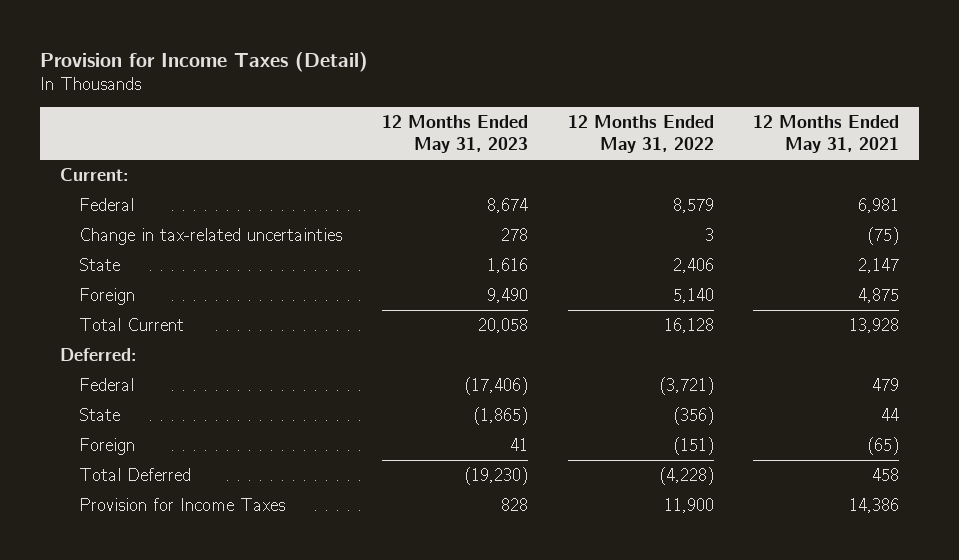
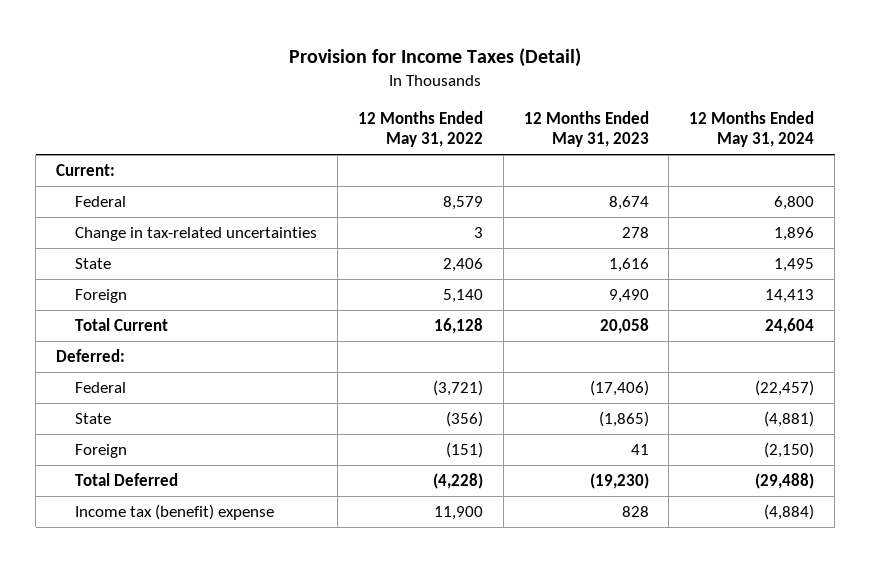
[753,114,900,154] 12 Months Ended May 31, 2021 -> none
none -> [689,110,815,148] 12 Months Ended May 31, 2024
[79,497,286,511] Provision for Income Taxes -> [74,504,274,521] Income tax (benefit) expense

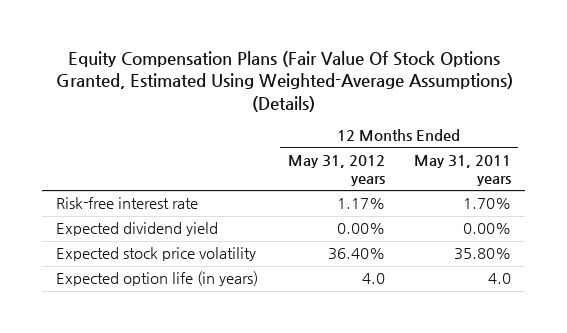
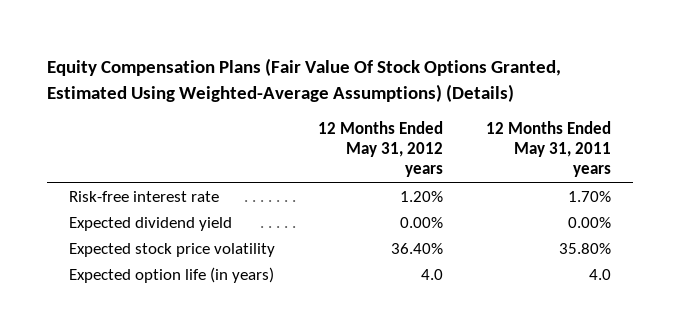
[336,198,385,210] 1.17% -> [399,190,443,202] 1.20%

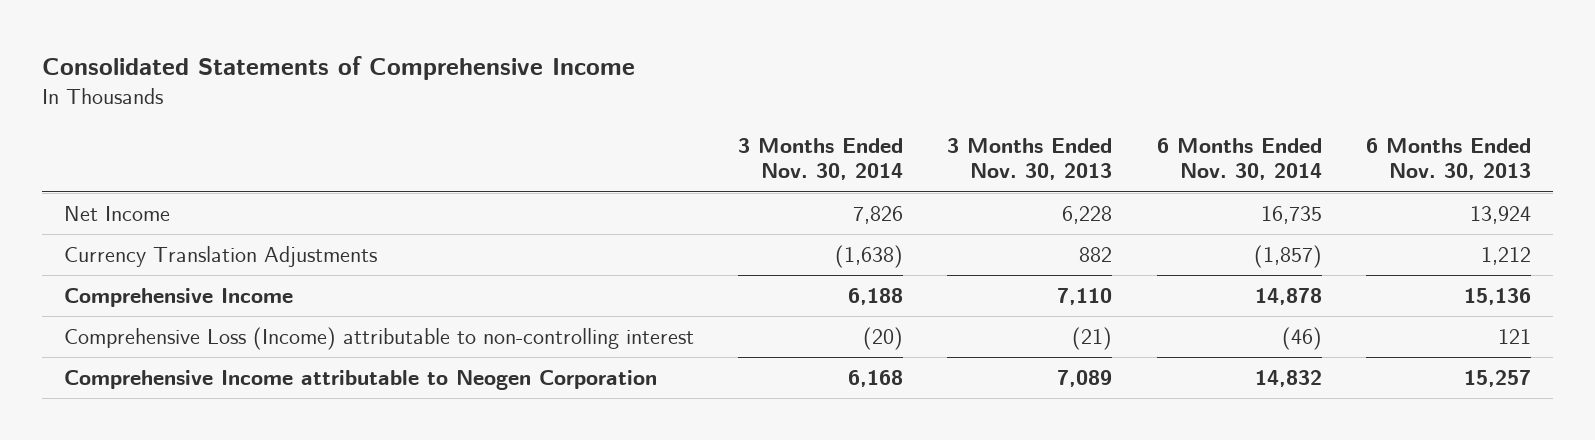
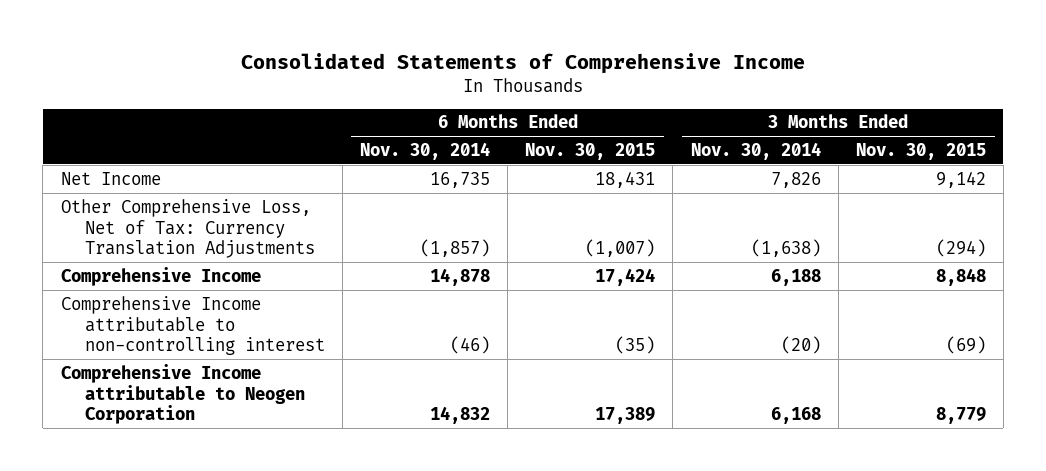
[947,138,1113,181] 3 Months Ended Nov. 30, 2013 -> none
[1365,138,1531,181] 6 Months Ended Nov. 30, 2013 -> none
none -> [525,142,656,160] Nov. 30, 2015
none -> [855,142,986,160] Nov. 30, 2015
[64,246,378,268] Currency Translation Adjustments -> [60,198,315,259] Other Comprehensive Loss, Net of Tax: Currency Translation Adjustments
[64,327,695,351] Comprehensive Loss (Income) attributable to non-controlling interest -> [60,295,325,356] Comprehensive Income attributable to non-controlling interest

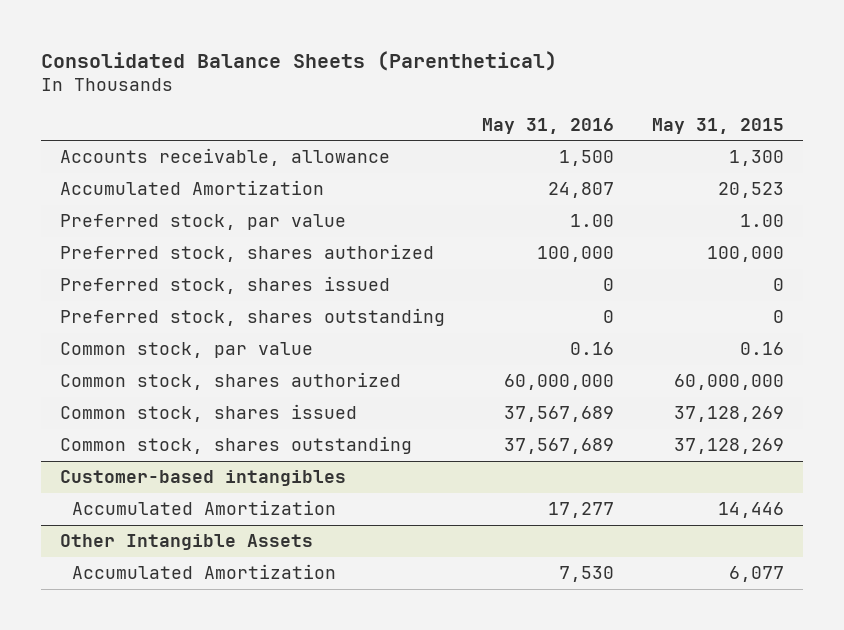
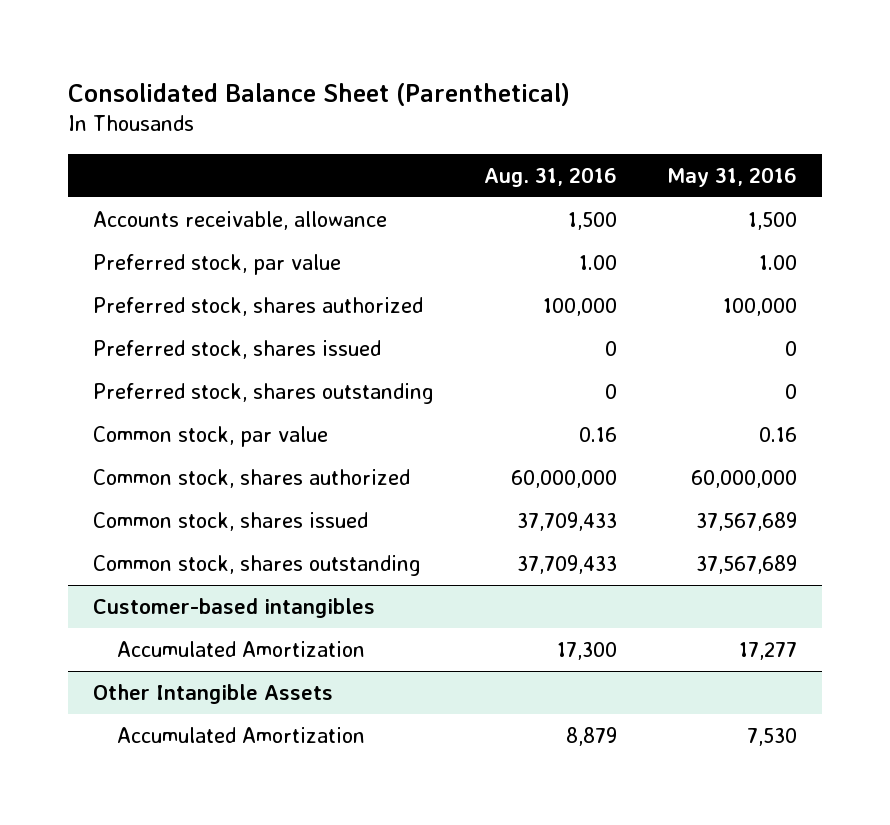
[40,50,557,71] Consolidated Balance Sheets (Parenthetical) -> [67,82,570,106] Consolidated Balance Sheet (Parenthetical)
[651,117,784,134] May 31, 2015 -> none
none -> [483,166,617,187] Aug. 31, 2016
[59,180,324,196] Accumulated Amortization -> none

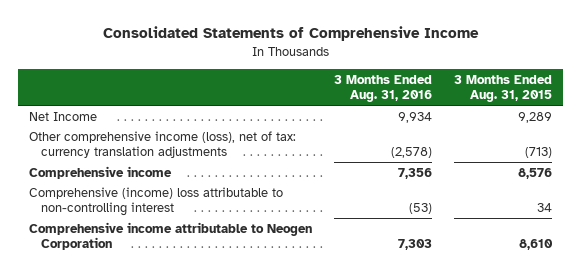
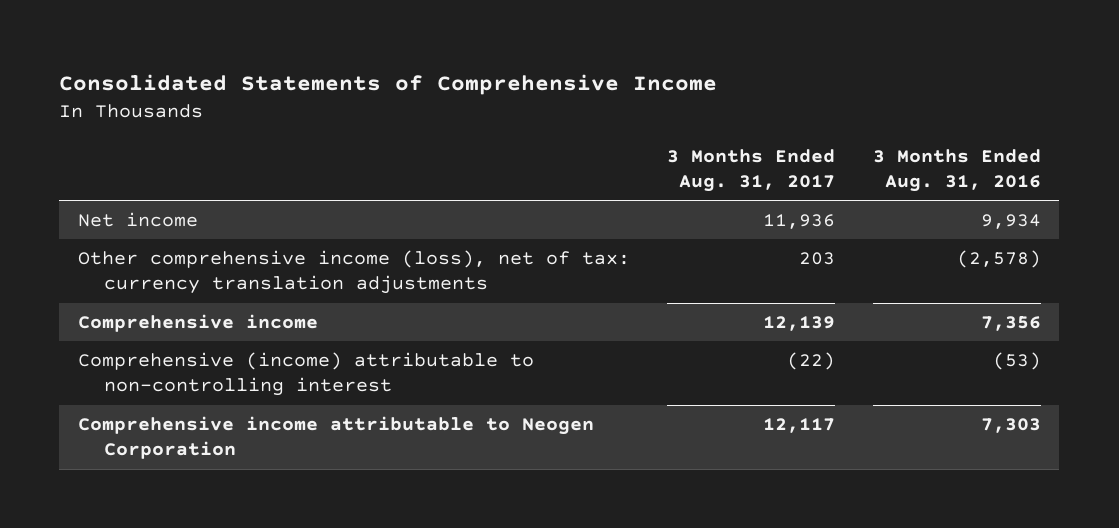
[454,74,553,103] 3 Months Ended Aug. 31, 2015 -> none
none -> [667,148,836,193] 3 Months Ended Aug. 31, 2017
[29,111,98,121] Net Income -> [78,211,199,227] Net income
[29,186,284,217] Comprehensive (income) loss attributable to non-controlling interest -> [78,351,535,397] Comprehensive (income) attributable to non-controlling interest

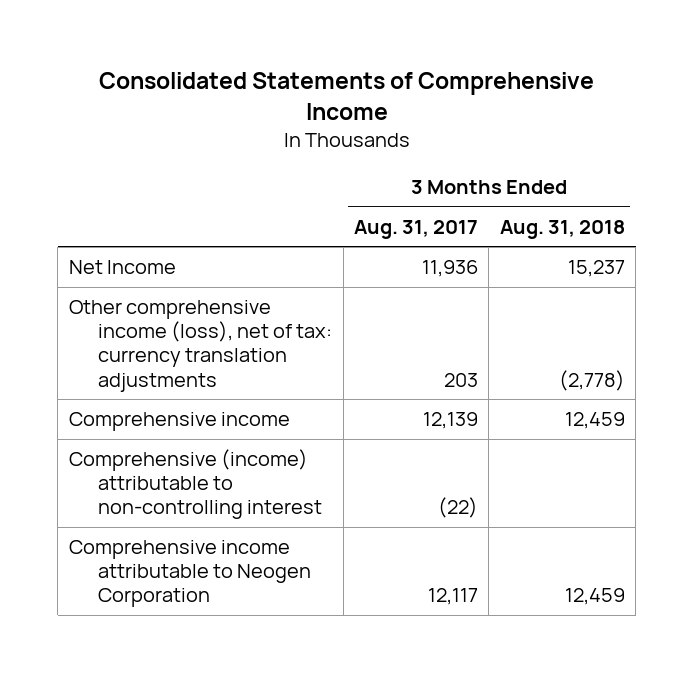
[872,148,1041,193] 3 Months Ended Aug. 31, 2016 -> none
none -> [499,219,625,239] Aug. 31, 2018
[78,211,199,227] Net income -> [68,260,176,275] Net Income

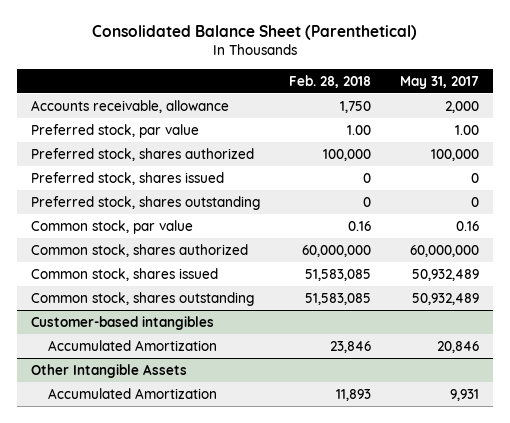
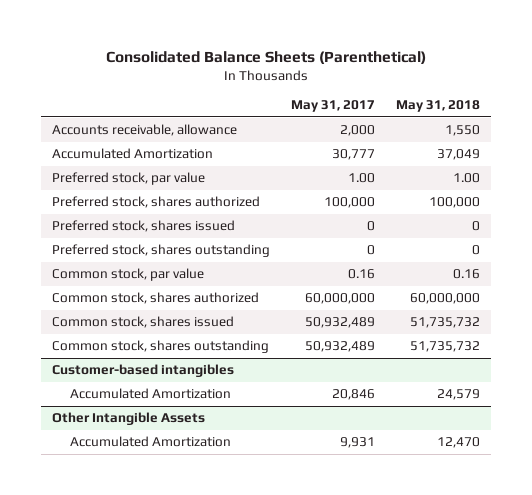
[91,25,417,41] Consolidated Balance Sheet (Parenthetical) -> [106,51,427,65] Consolidated Balance Sheets (Parenthetical)
[288,74,371,88] Feb. 28, 2018 -> none
none -> [396,100,481,113] May 31, 2018
none -> [51,148,213,160] Accumulated Amortization

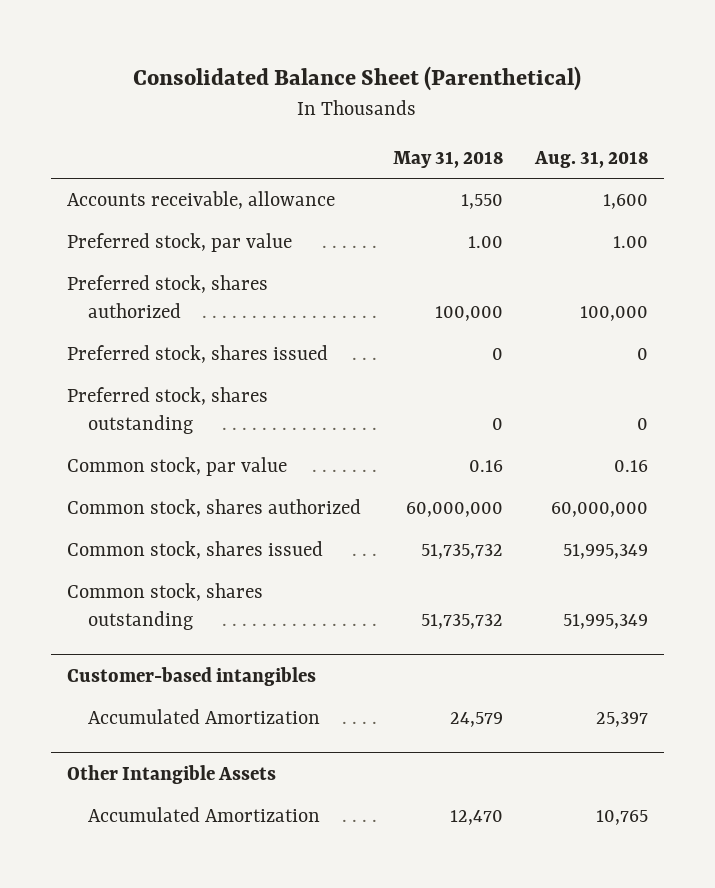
[106,51,427,65] Consolidated Balance Sheets (Parenthetical) -> [133,65,582,91] Consolidated Balance Sheet (Parenthetical)
[291,100,376,113] May 31, 2017 -> none
none -> [533,150,648,168] Aug. 31, 2018
[51,148,213,160] Accumulated Amortization -> none

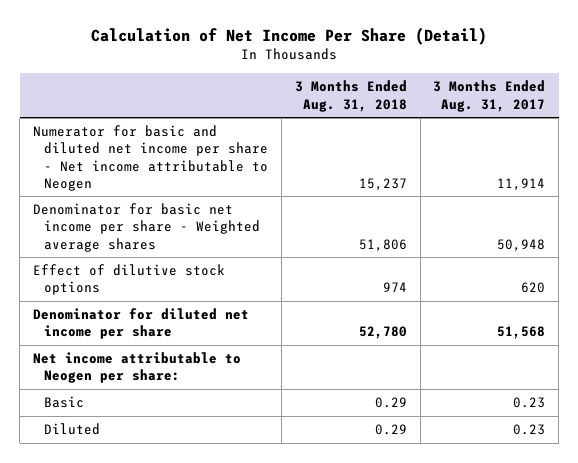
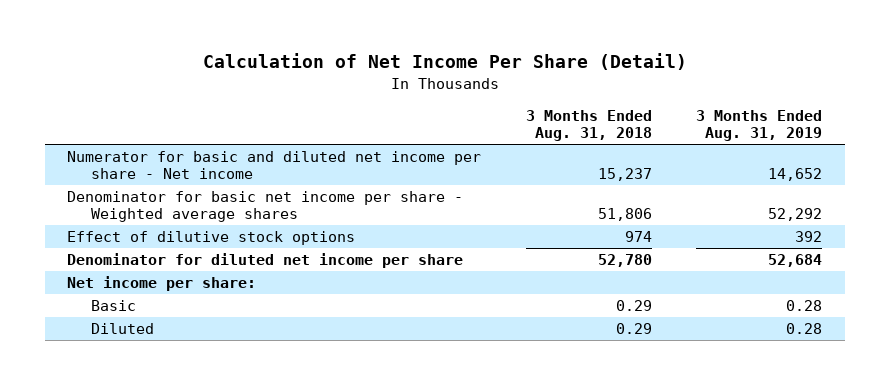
[433,80,546,112] 3 Months Ended Aug. 31, 2017 -> none
none -> [696,109,823,142] 3 Months Ended Aug. 31, 2019
[33,125,269,191] Numerator for basic and diluted net income per share - Net income attributable to Neogen -> [67,150,482,180] Numerator for basic and diluted net income per share - Net income
[33,352,242,384] Net income attributable to Neogen per share: -> [67,275,257,291] Net income per share:

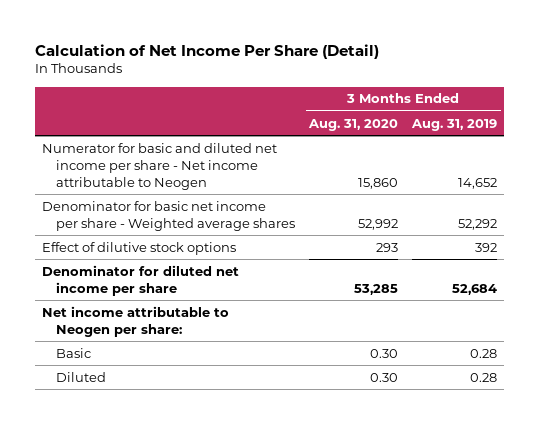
[525,109,652,142] 3 Months Ended Aug. 31, 2018 -> none
none -> [308,118,399,131] Aug. 31, 2020
[67,150,482,180] Numerator for basic and diluted net income per share - Net income -> [42,142,278,190] Numerator for basic and diluted net income per share - Net income attributable to Neogen
[67,275,257,291] Net income per share: -> [42,305,230,337] Net income attributable to Neogen per share:

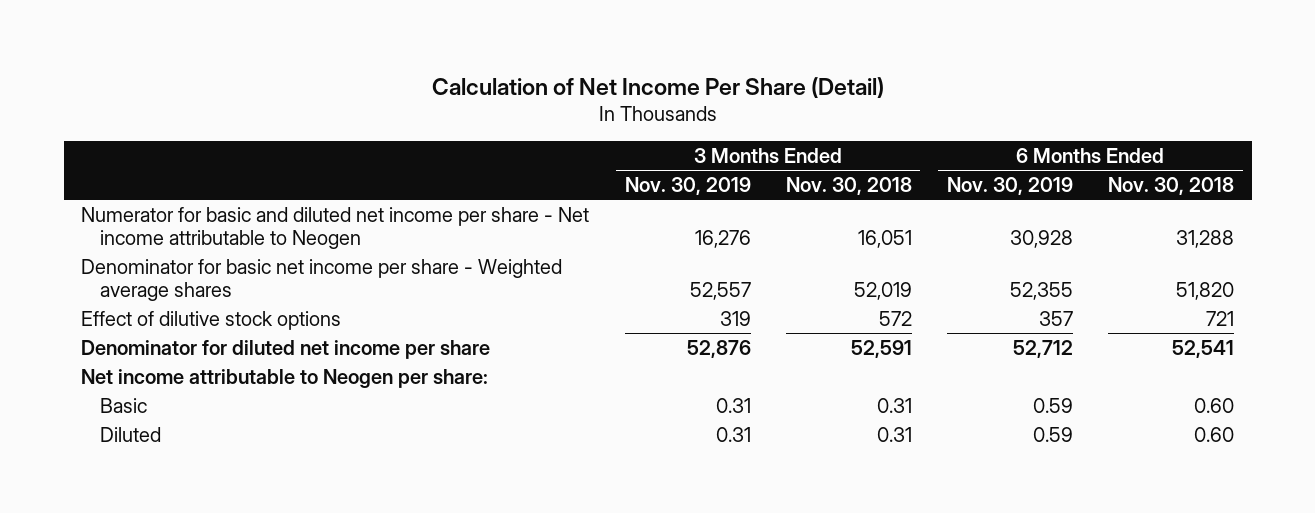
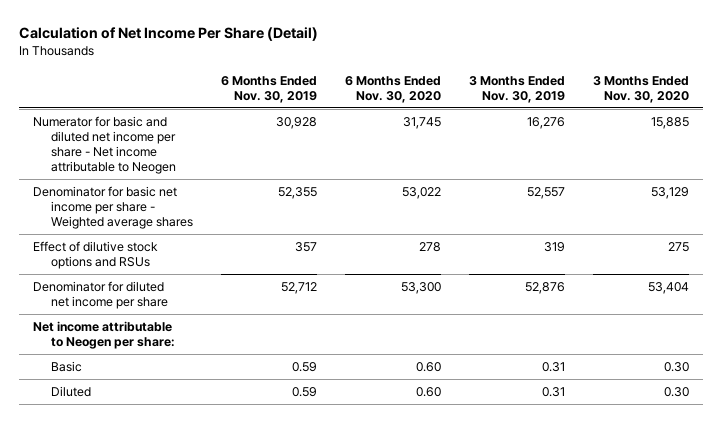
[785,177,912,196] Nov. 30, 2018 -> none
[1108,177,1235,196] Nov. 30, 2018 -> none
none -> [345,76,442,103] 6 Months Ended Nov. 30, 2020
none -> [593,76,690,103] 3 Months Ended Nov. 30, 2020
[81,310,342,330] Effect of dilutive stock options -> [32,240,158,269] Effect of dilutive stock options and RSUs

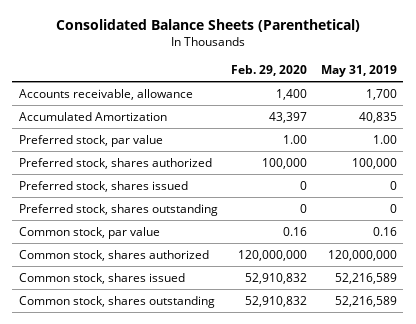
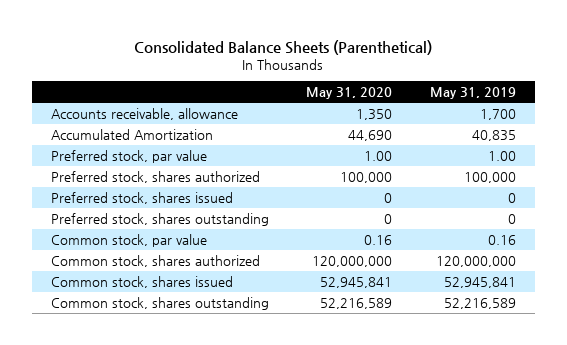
[231,64,308,76] Feb. 29, 2020 -> none
none -> [306,87,393,100] May 31, 2020
[334,272,397,284] 52,216,589 -> [443,276,516,288] 52,945,841

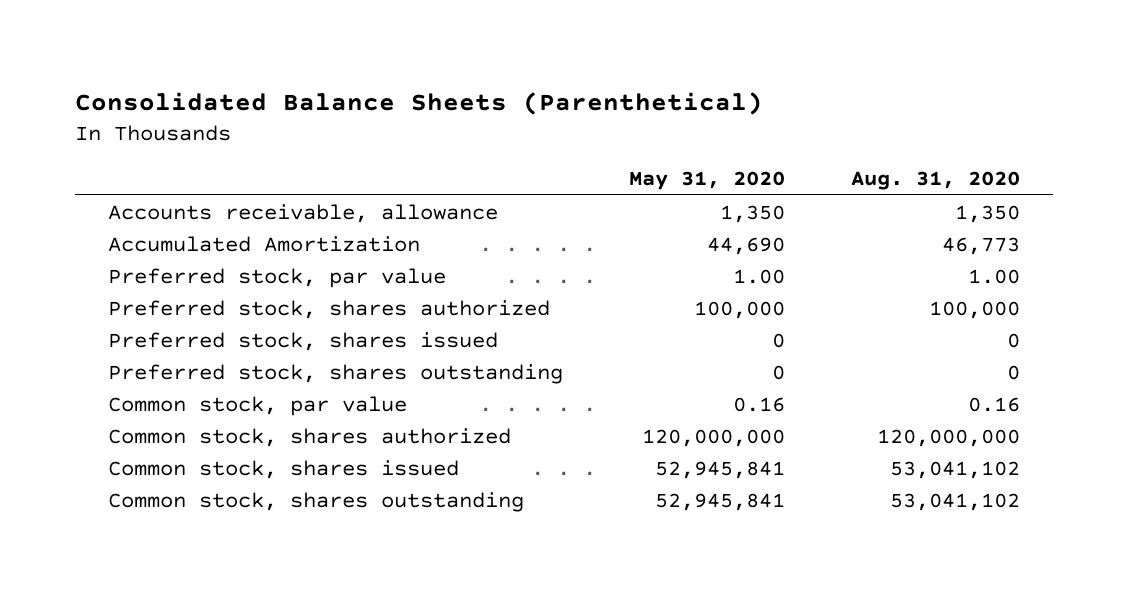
[429,87,516,100] May 31, 2019 -> none
none -> [851,171,1021,191] Aug. 31, 2020
[320,297,393,309] 52,216,589 -> [655,492,786,511] 52,945,841

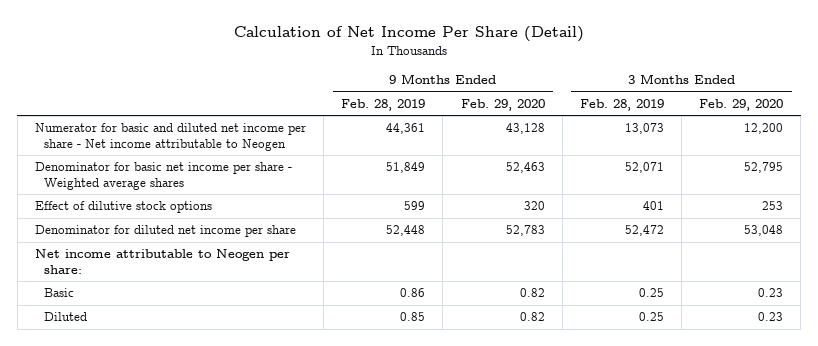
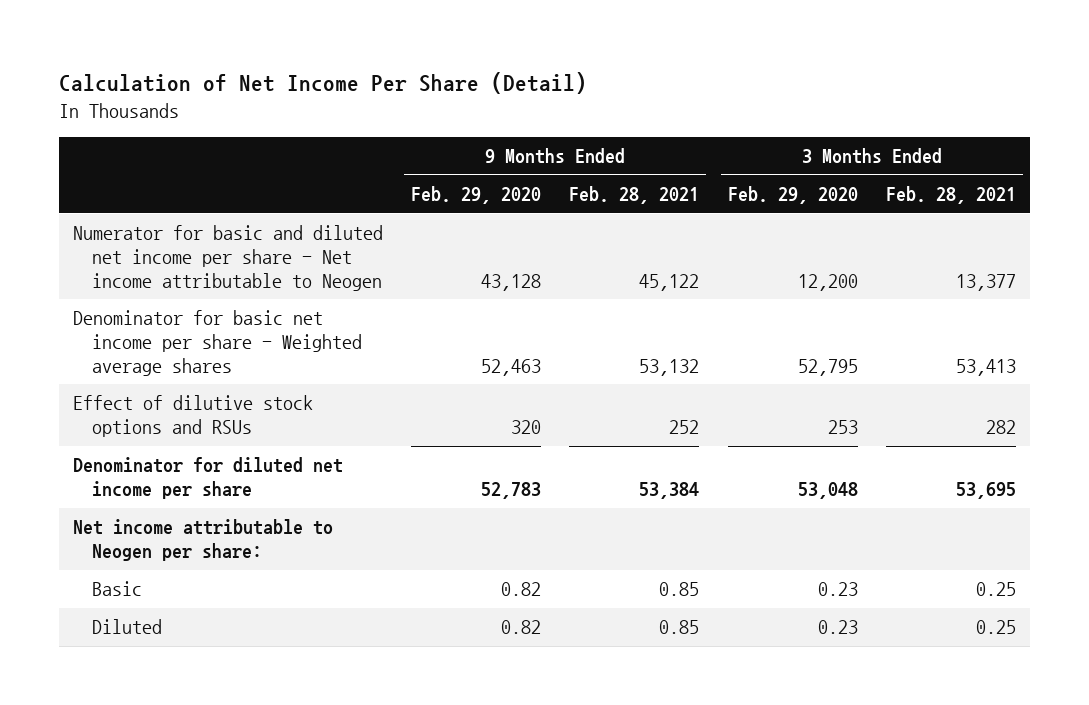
[341,98,426,111] Feb. 28, 2019 -> none
[579,98,664,111] Feb. 28, 2019 -> none
none -> [569,186,700,205] Feb. 28, 2021
none -> [885,186,1016,205] Feb. 28, 2021
[35,201,213,214] Effect of dilutive stock options -> [72,395,313,438] Effect of dilutive stock options and RSUs

